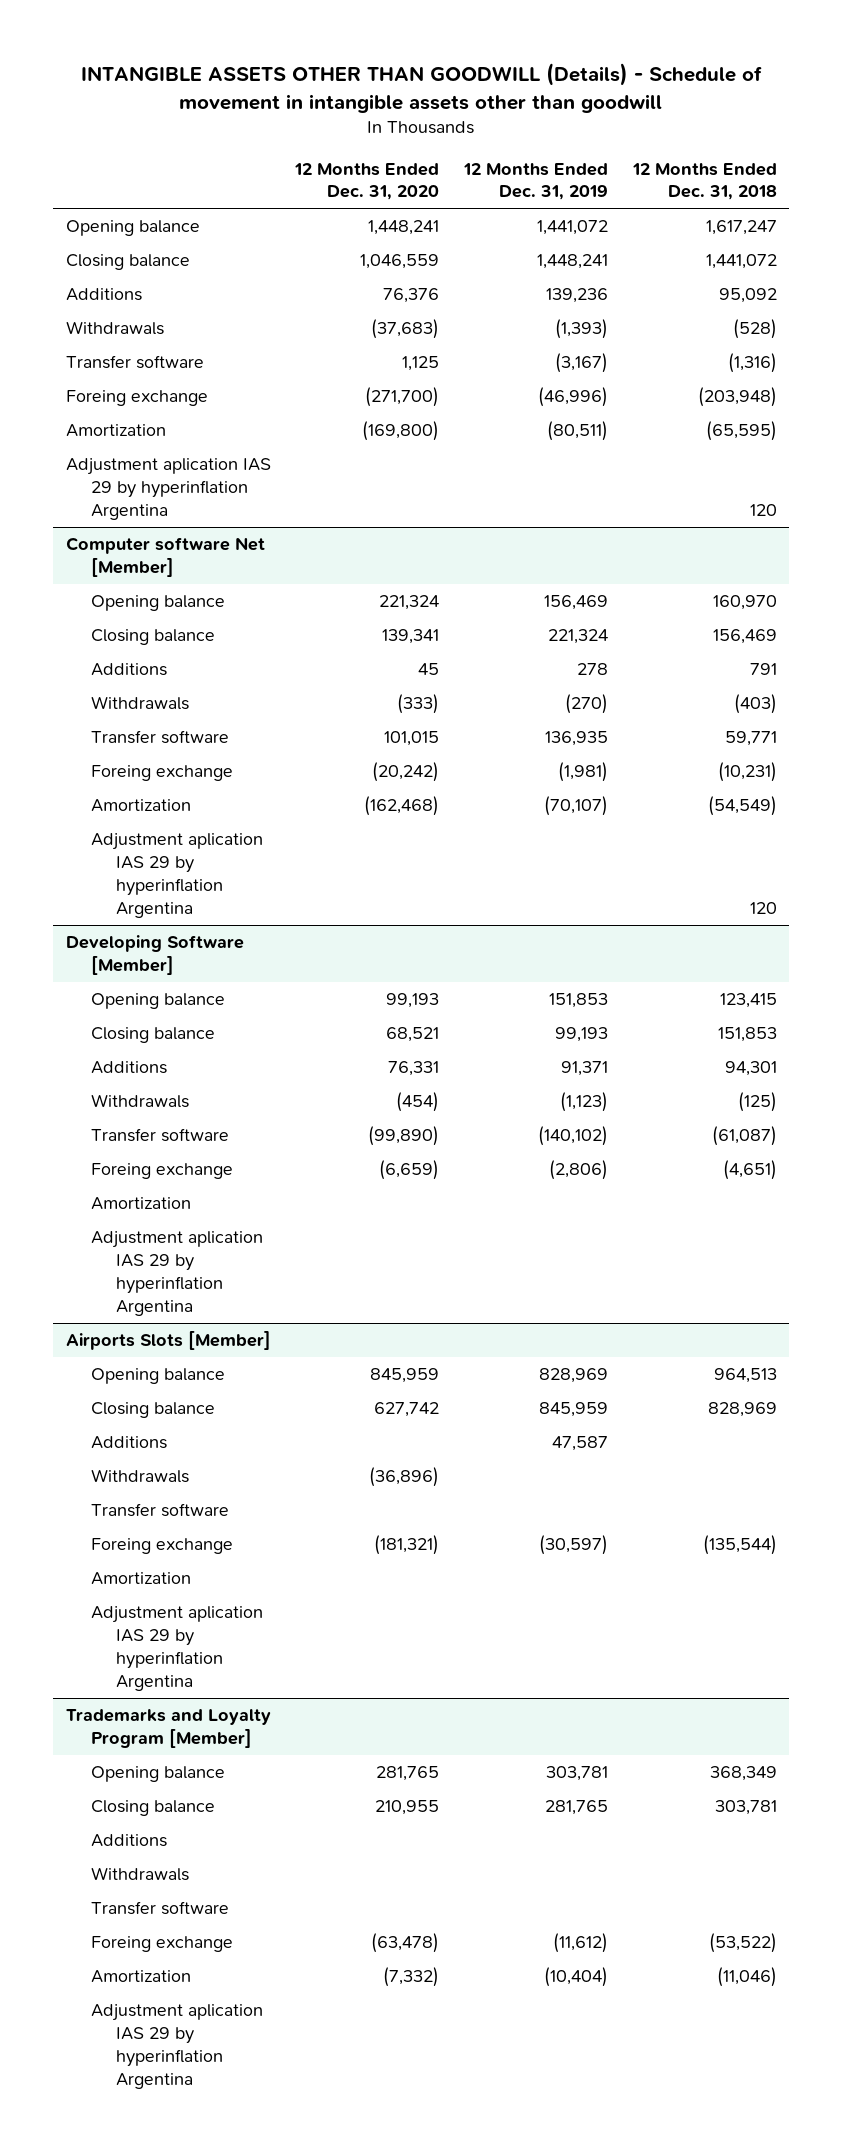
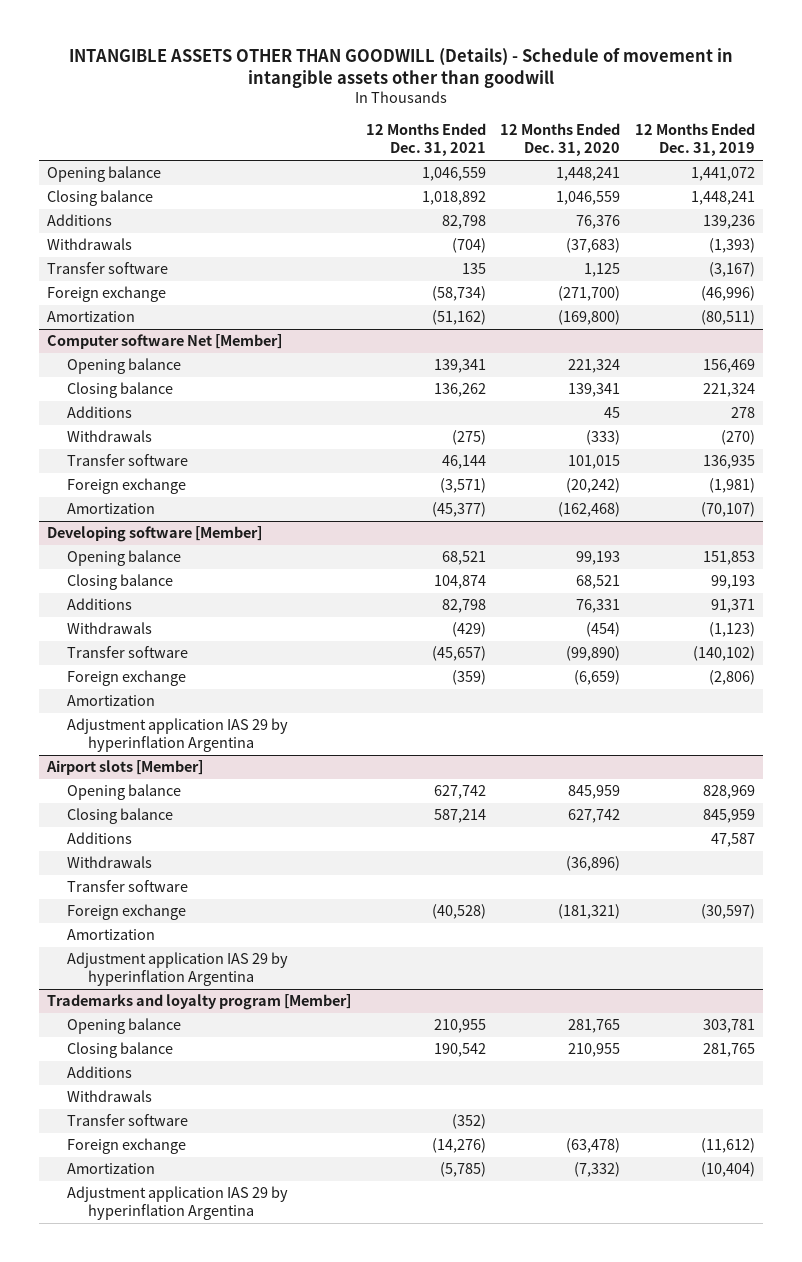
[631,162,777,201] 12 Months Ended Dec. 31, 2018 -> none
none -> [365,123,486,157] 12 Months Ended Dec. 31, 2021
[65,390,208,407] Foreing exchange -> [46,286,166,303] Foreign exchange
[65,458,271,520] Adjustment aplication IAS 29 by hyperinflation Argentina -> none
[90,765,233,782] Foreing exchange -> [67,478,187,495] Foreign exchange
[90,833,263,918] Adjustment aplication IAS 29 by hyperinflation Argentina -> none
[65,935,244,976] Developing Software [Member] -> [46,526,262,543] Developing software [Member]
[90,1163,233,1180] Foreing exchange -> [67,670,187,687] Foreign exchange
[90,1231,263,1316] Adjustment aplication IAS 29 by hyperinflation Argentina -> [67,718,289,753] Adjustment application IAS 29 by hyperinflation Argentina
[65,1331,271,1351] Airports Slots [Member] -> [45,760,203,776] Airport slots [Member]
[90,1538,233,1555] Foreing exchange -> [67,904,187,921] Foreign exchange
[90,1606,263,1691] Adjustment aplication IAS 29 by hyperinflation Argentina -> [67,952,289,987] Adjustment application IAS 29 by hyperinflation Argentina
[65,1709,271,1749] Trademarks and Loyalty Program [Member] -> [46,994,351,1011] Trademarks and loyalty program [Member]
[90,1936,233,1953] Foreing exchange -> [67,1138,187,1155] Foreign exchange
[90,2004,263,2089] Adjustment aplication IAS 29 by hyperinflation Argentina -> [67,1186,289,1221] Adjustment application IAS 29 by hyperinflation Argentina

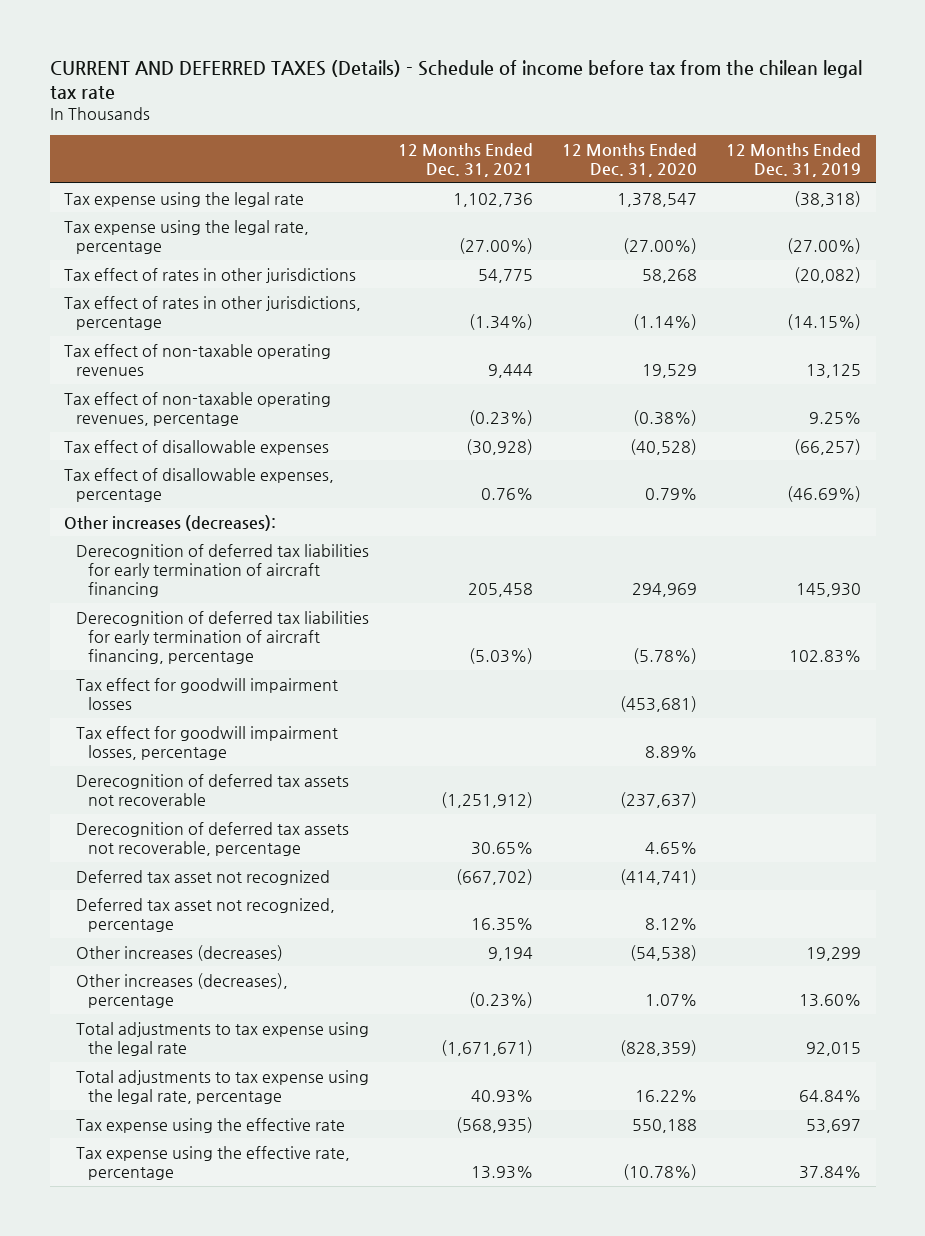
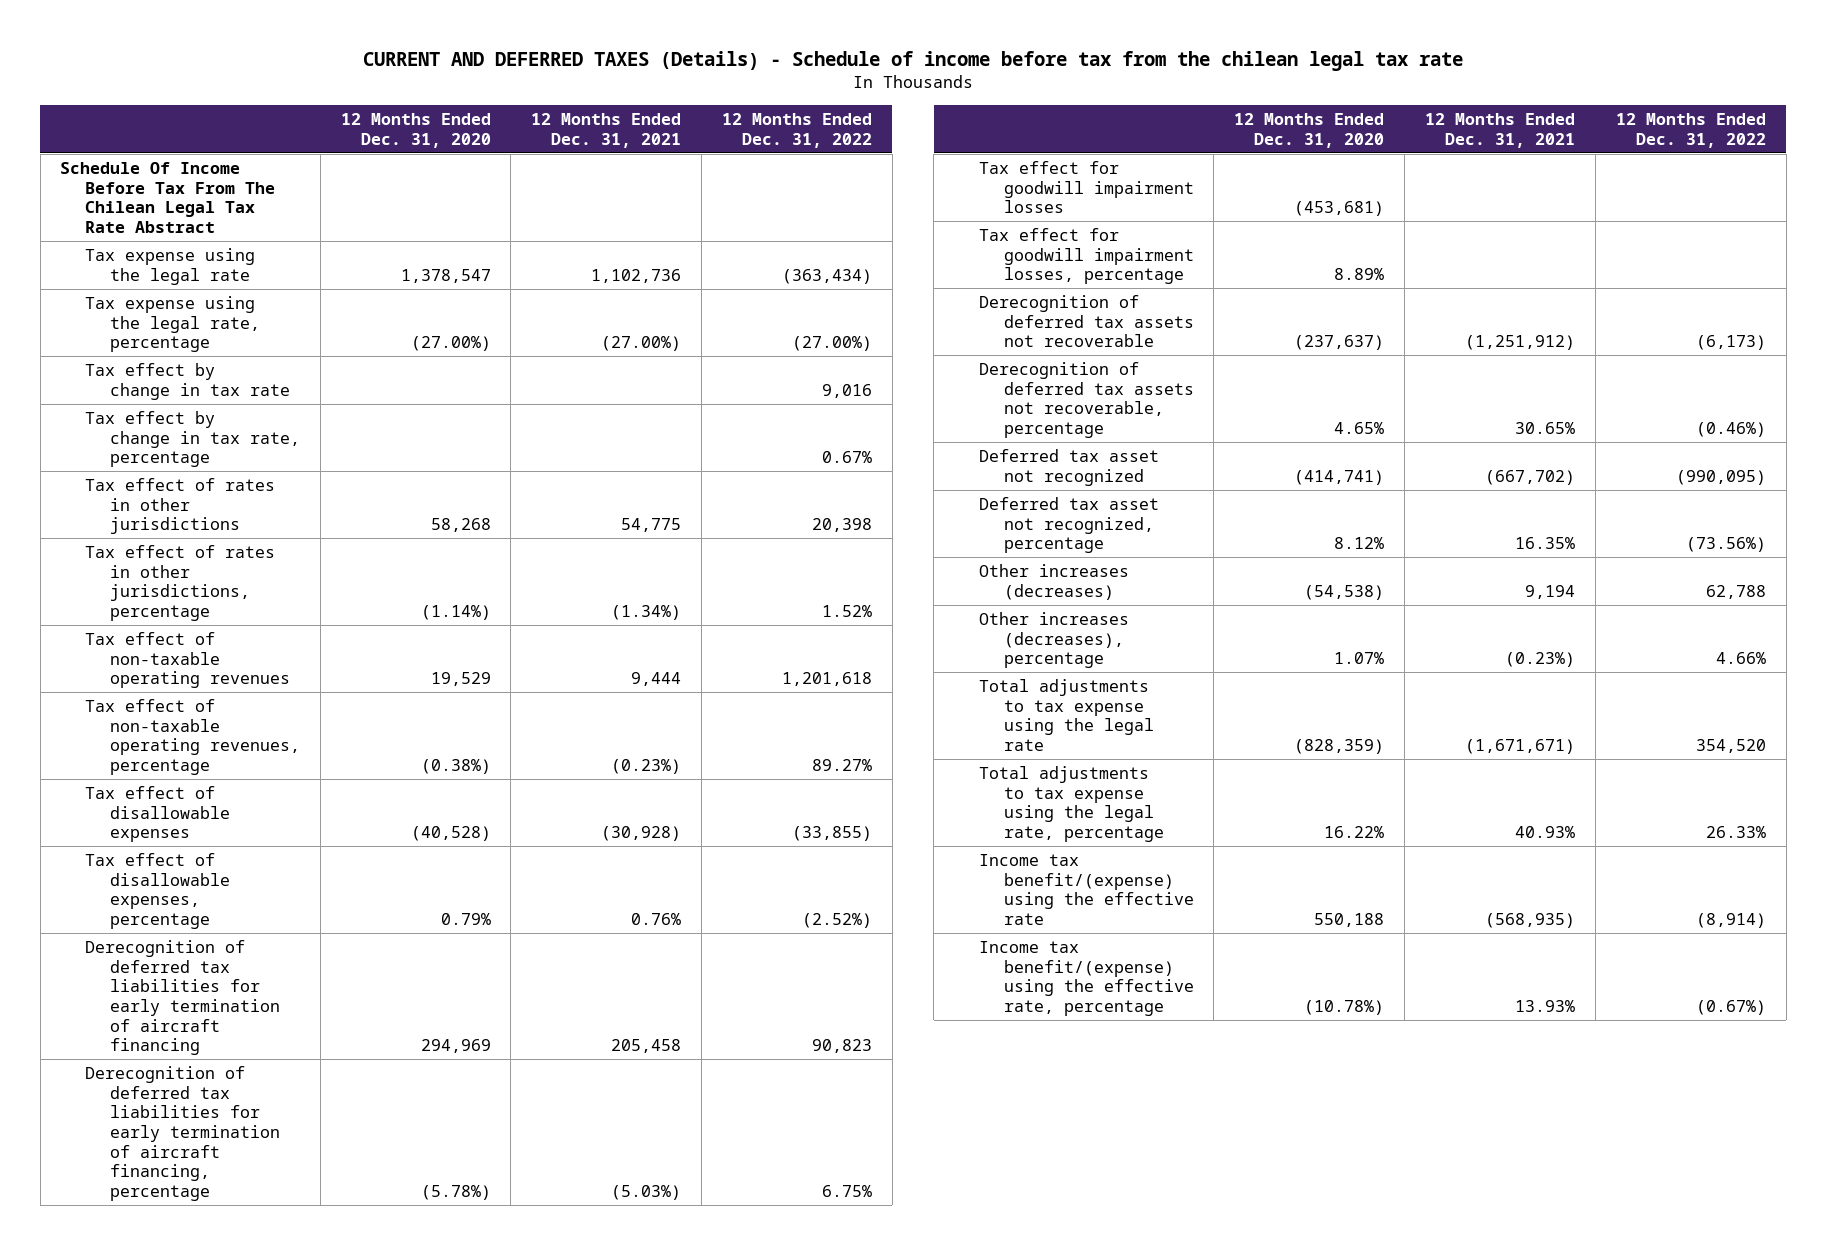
[726,142,862,177] 12 Months Ended Dec. 31, 2019 -> none
none -> [721,112,872,148] 12 Months Ended Dec. 31, 2022
none -> [60,161,276,233] Schedule Of Income Before Tax From The Chilean Legal Tax Rate Abstract
none -> [85,362,290,400] Tax effect by change in tax rate
none -> [85,410,300,468] Tax effect by change in tax rate, percentage
[64,514,277,531] Other increases (decreases): -> none
[76,1117,346,1133] Tax expense using the effective rate -> [978,853,1194,925] Income tax benefit/(expense) using the effective rate
[76,1145,351,1181] Tax expense using the effective rate, percentage -> [978,940,1194,1016] Income tax benefit/(expense) using the effective rate, percentage

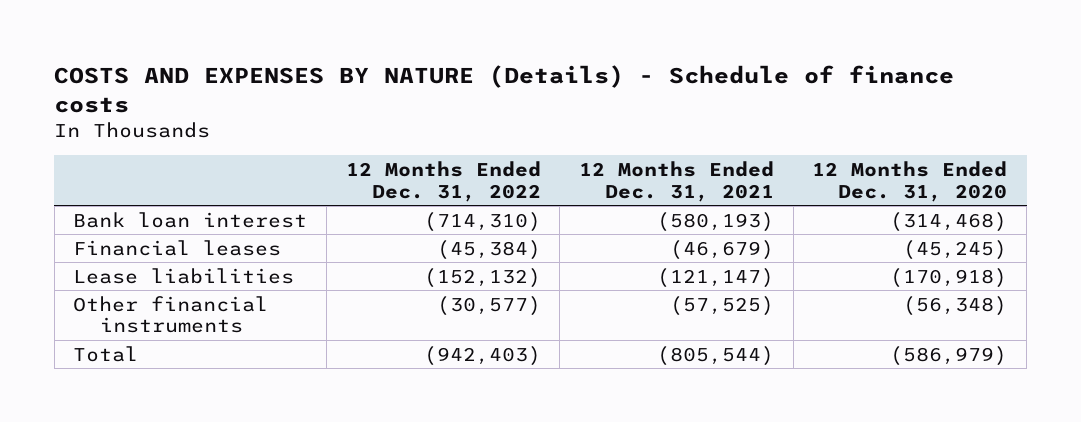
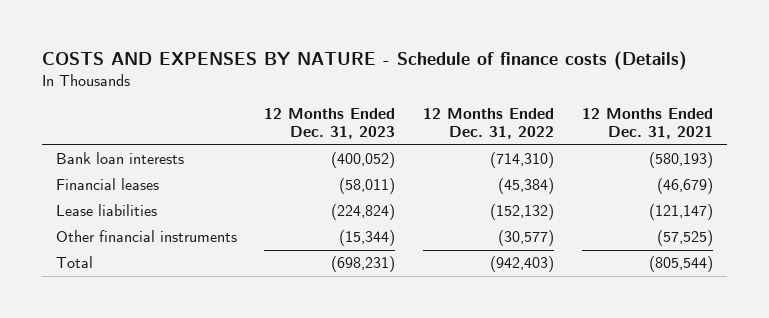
[54,64,955,113] COSTS AND EXPENSES BY NATURE (Details) - Schedule of finance costs -> [41,51,687,71] COSTS AND EXPENSES BY NATURE - Schedule of finance costs (Details)
[812,160,1008,202] 12 Months Ended Dec. 31, 2020 -> none
none -> [264,108,396,140] 12 Months Ended Dec. 31, 2023
[73,211,308,228] Bank loan interest -> [55,152,184,165] Bank loan interests

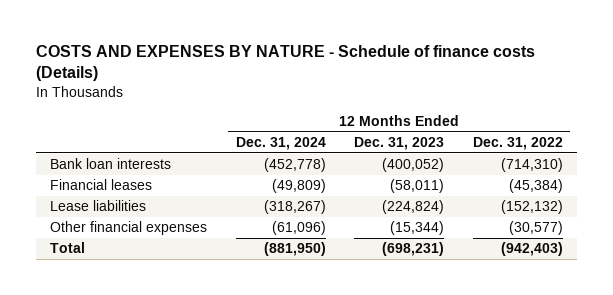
[582,108,714,140] 12 Months Ended Dec. 31, 2021 -> none
none -> [235,136,326,150] Dec. 31, 2024
[55,230,237,243] Other financial instruments -> [49,221,207,236] Other financial expenses

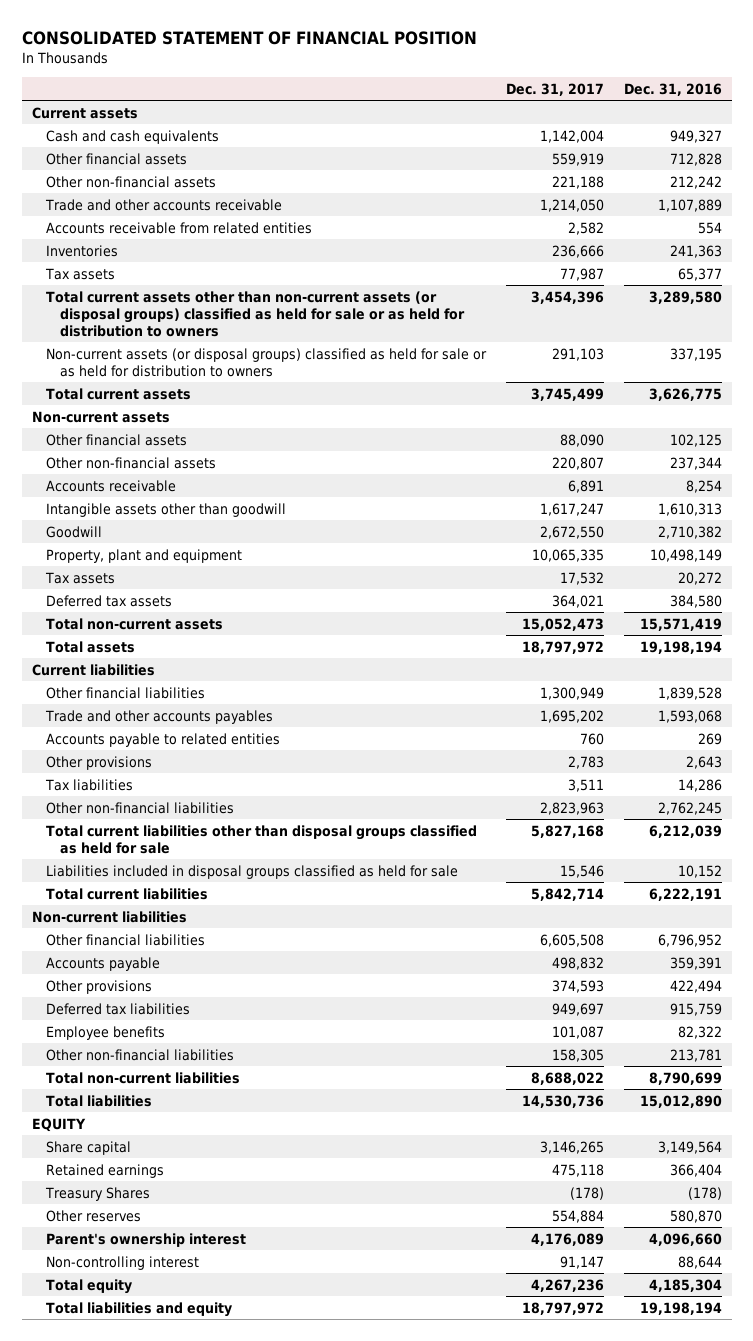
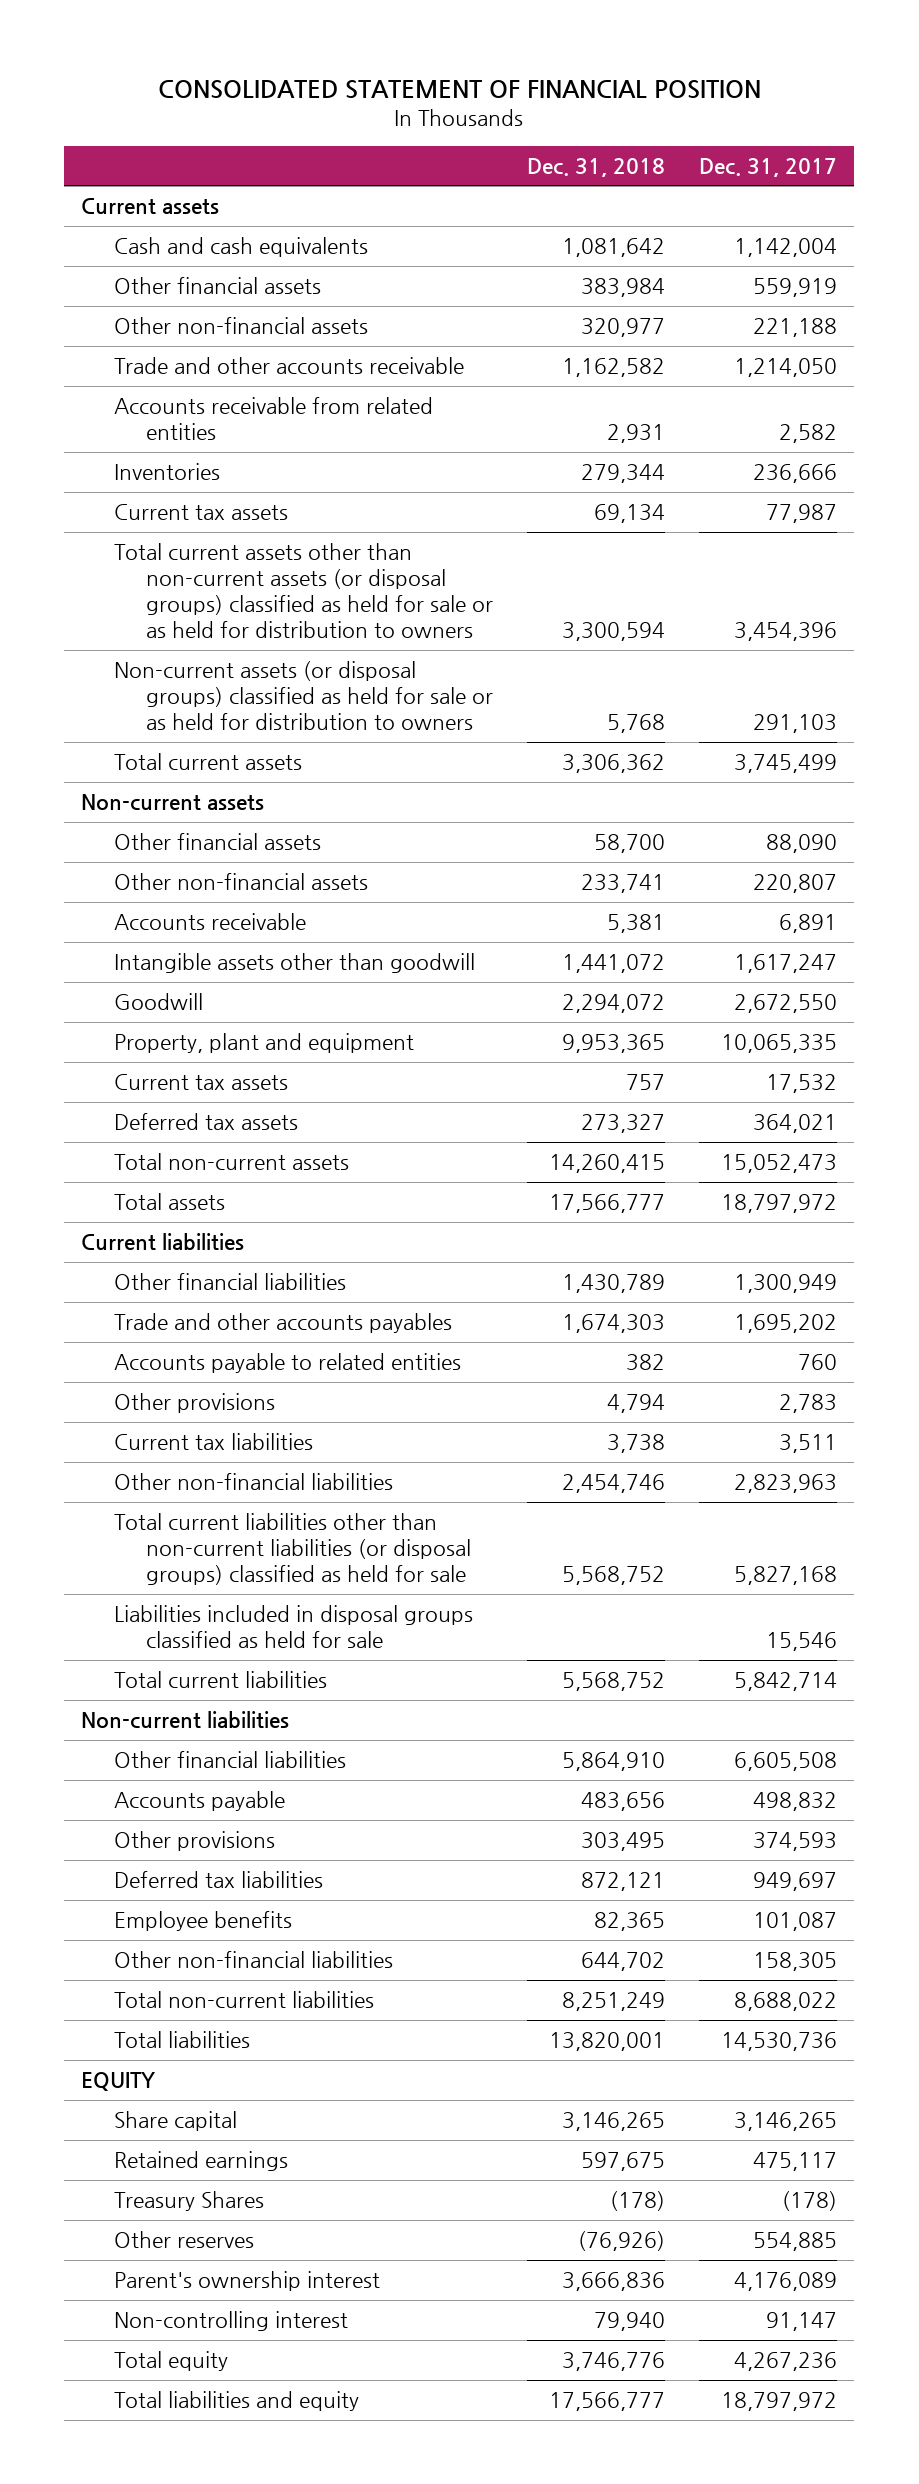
[623,82,722,96] Dec. 31, 2016 -> none
none -> [526,157,665,177] Dec. 31, 2018
[44,267,115,280] Tax assets -> [113,504,288,521] Current tax assets
[44,571,115,584] Tax assets -> [113,1074,288,1091] Current tax assets
[44,778,133,791] Tax liabilities -> [113,1433,313,1451] Current tax liabilities
[45,824,477,854] Total current liabilities other than disposal groups classified as held for sale -> [113,1513,471,1586] Total current liabilities other than non-current liabilities (or disposal groups) classified as held for sale
[551,1163,604,1177] 475,118 -> [753,2152,838,2172] 475,117
[551,1209,604,1223] 554,884 -> [753,2232,838,2252] 554,885

